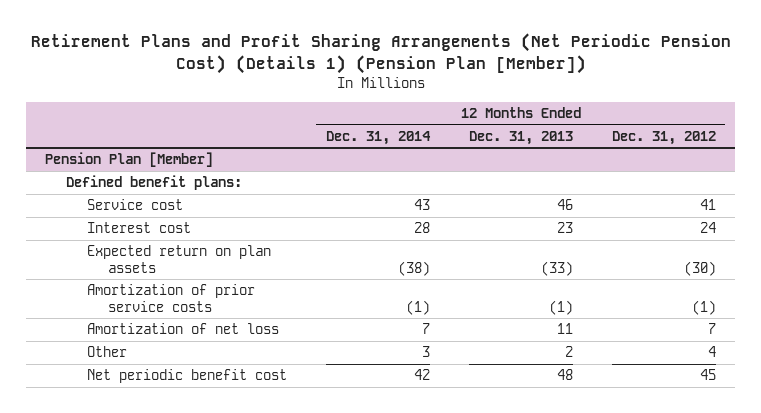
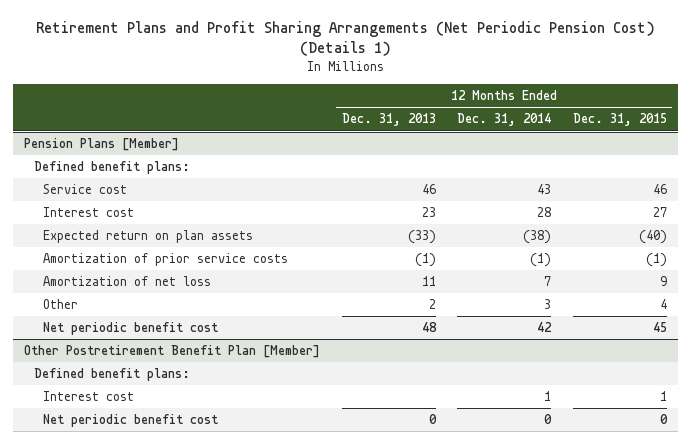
[30,33,731,74] Retirement Plans and Profit Sharing Arrangements (Net Periodic Pension Cost) (Details 1) (Pension Plan [Member]) -> [35,21,655,57] Retirement Plans and Profit Sharing Arrangements (Net Periodic Pension Cost) (Details 1)
[611,130,716,145] Dec. 31, 2012 -> none
none -> [573,113,668,127] Dec. 31, 2015
[45,152,214,168] Pension Plan [Member] -> [24,138,180,152] Pension Plans [Member]
none -> [24,345,321,359] Other Postretirement Benefit Plan [Member]
none -> [33,368,190,382] Defined benefit plans:
none -> [43,391,135,402] Interest cost
none -> [43,414,219,428] Net periodic benefit cost

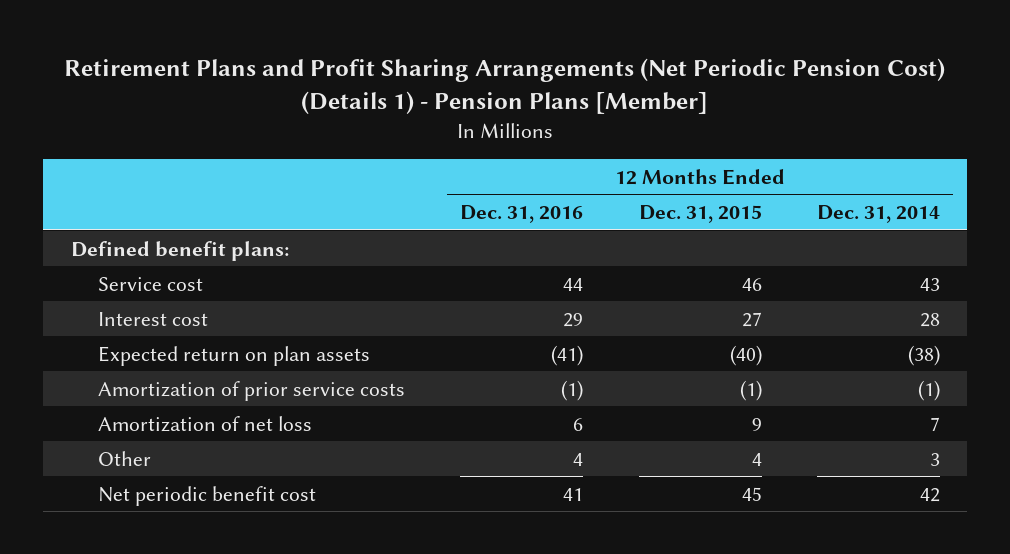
[35,21,655,57] Retirement Plans and Profit Sharing Arrangements (Net Periodic Pension Cost) (Details 1) -> [64,58,946,115] Retirement Plans and Profit Sharing Arrangements (Net Periodic Pension Cost) (Details 1) - Pension Plans [Member]
[341,113,436,127] Dec. 31, 2013 -> none
none -> [460,205,584,224] Dec. 31, 2016
[24,138,180,152] Pension Plans [Member] -> none
[24,345,321,359] Other Postretirement Benefit Plan [Member] -> none
[33,368,190,382] Defined benefit plans: -> none
[43,391,135,402] Interest cost -> none
[43,414,219,428] Net periodic benefit cost -> none

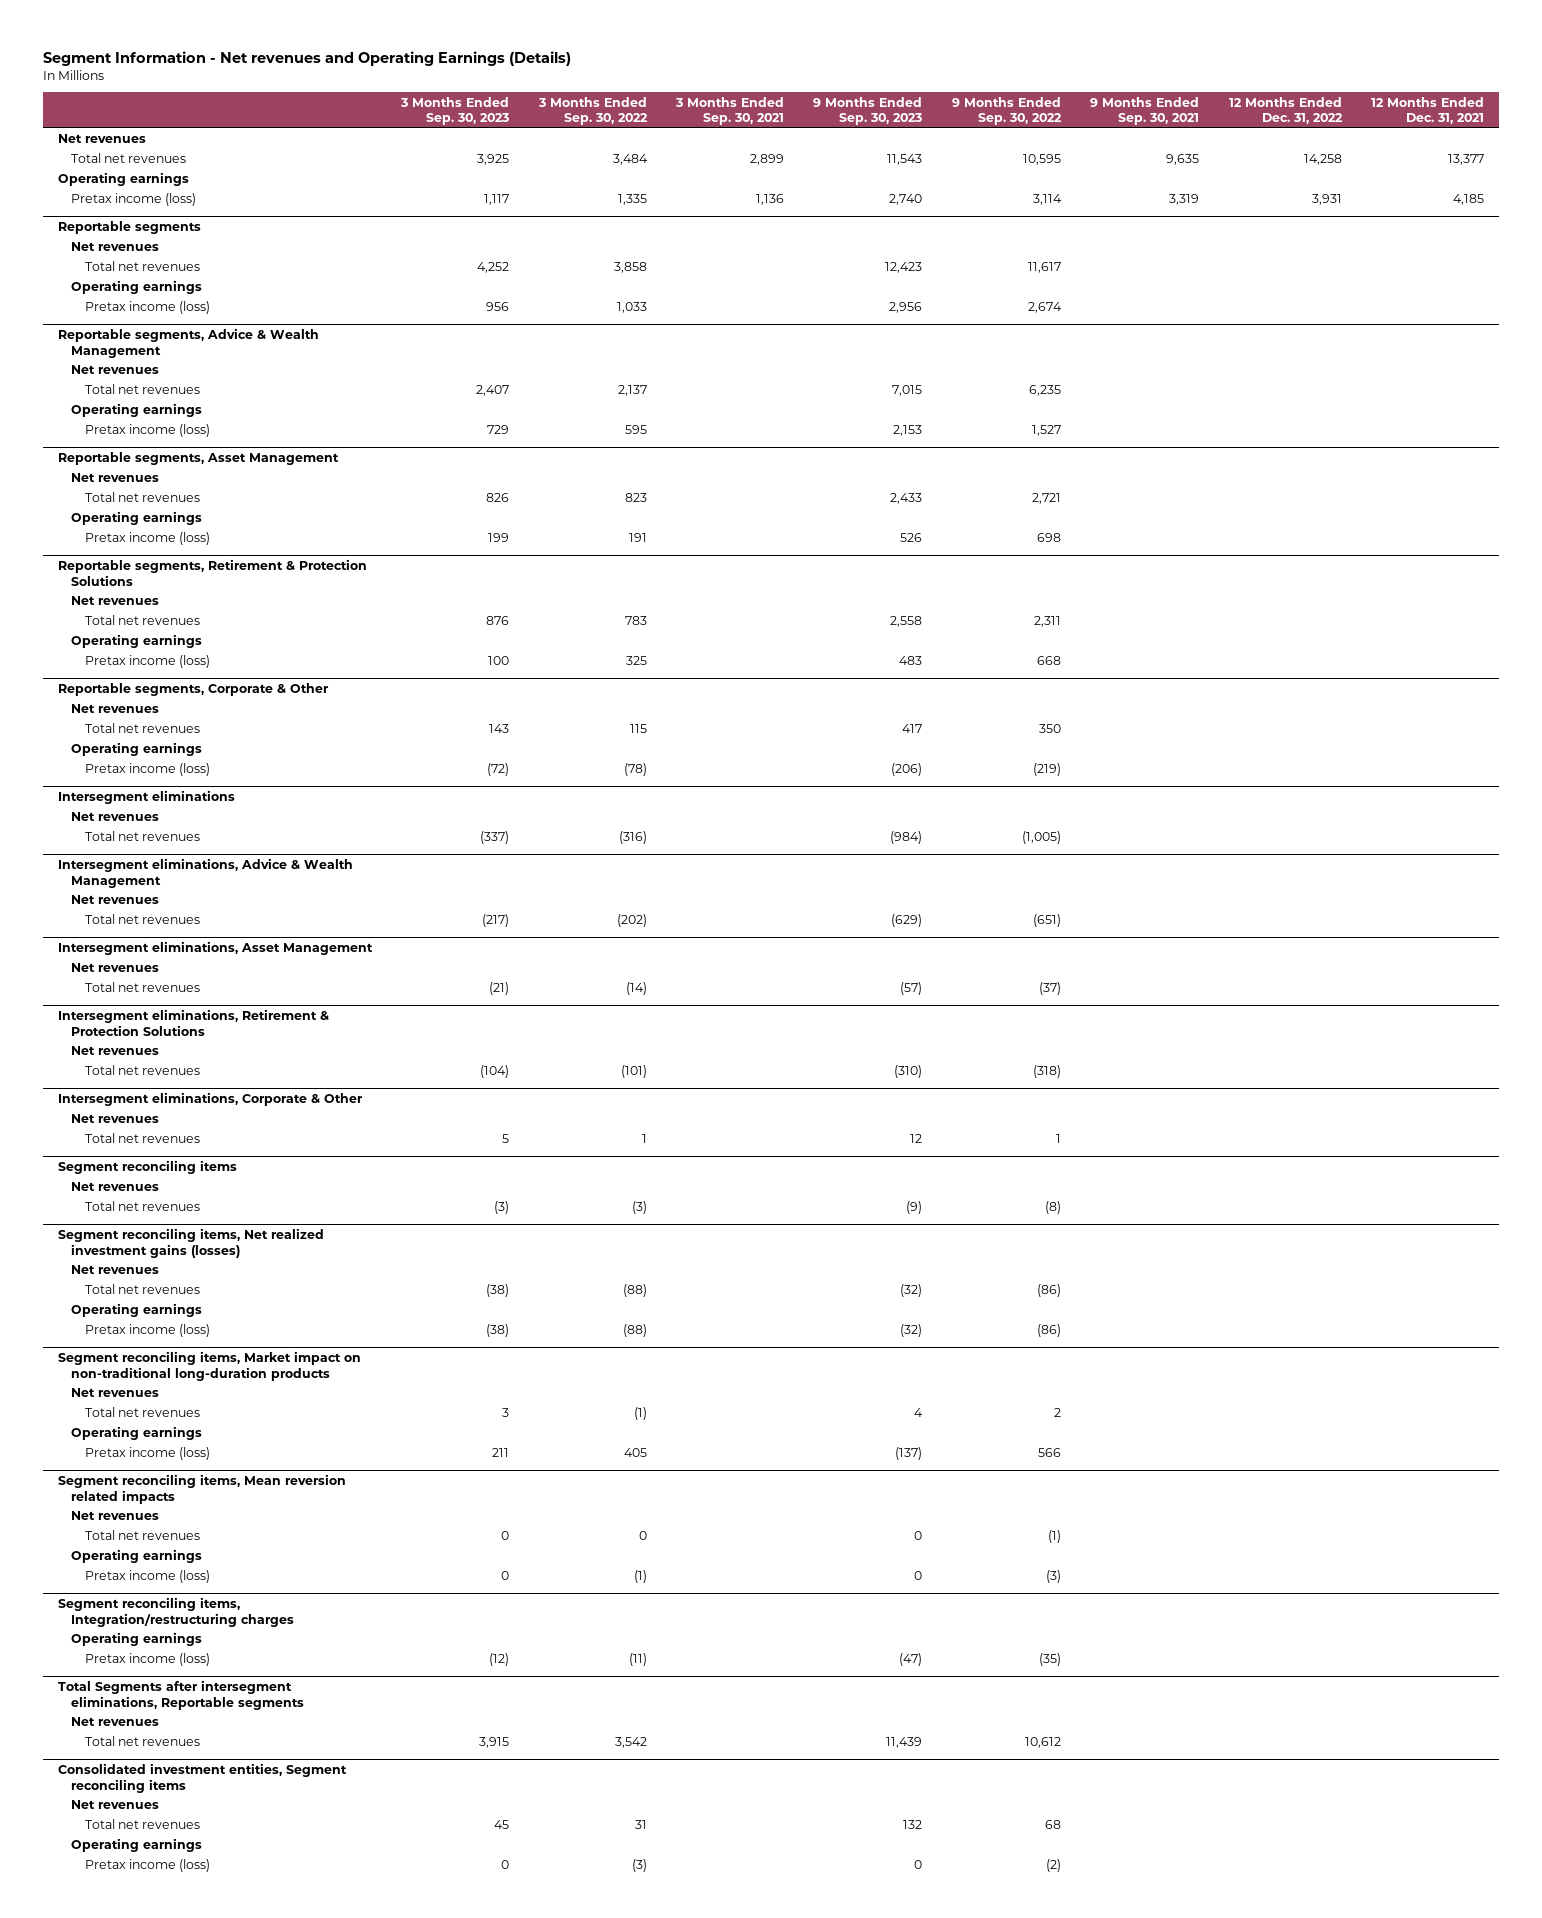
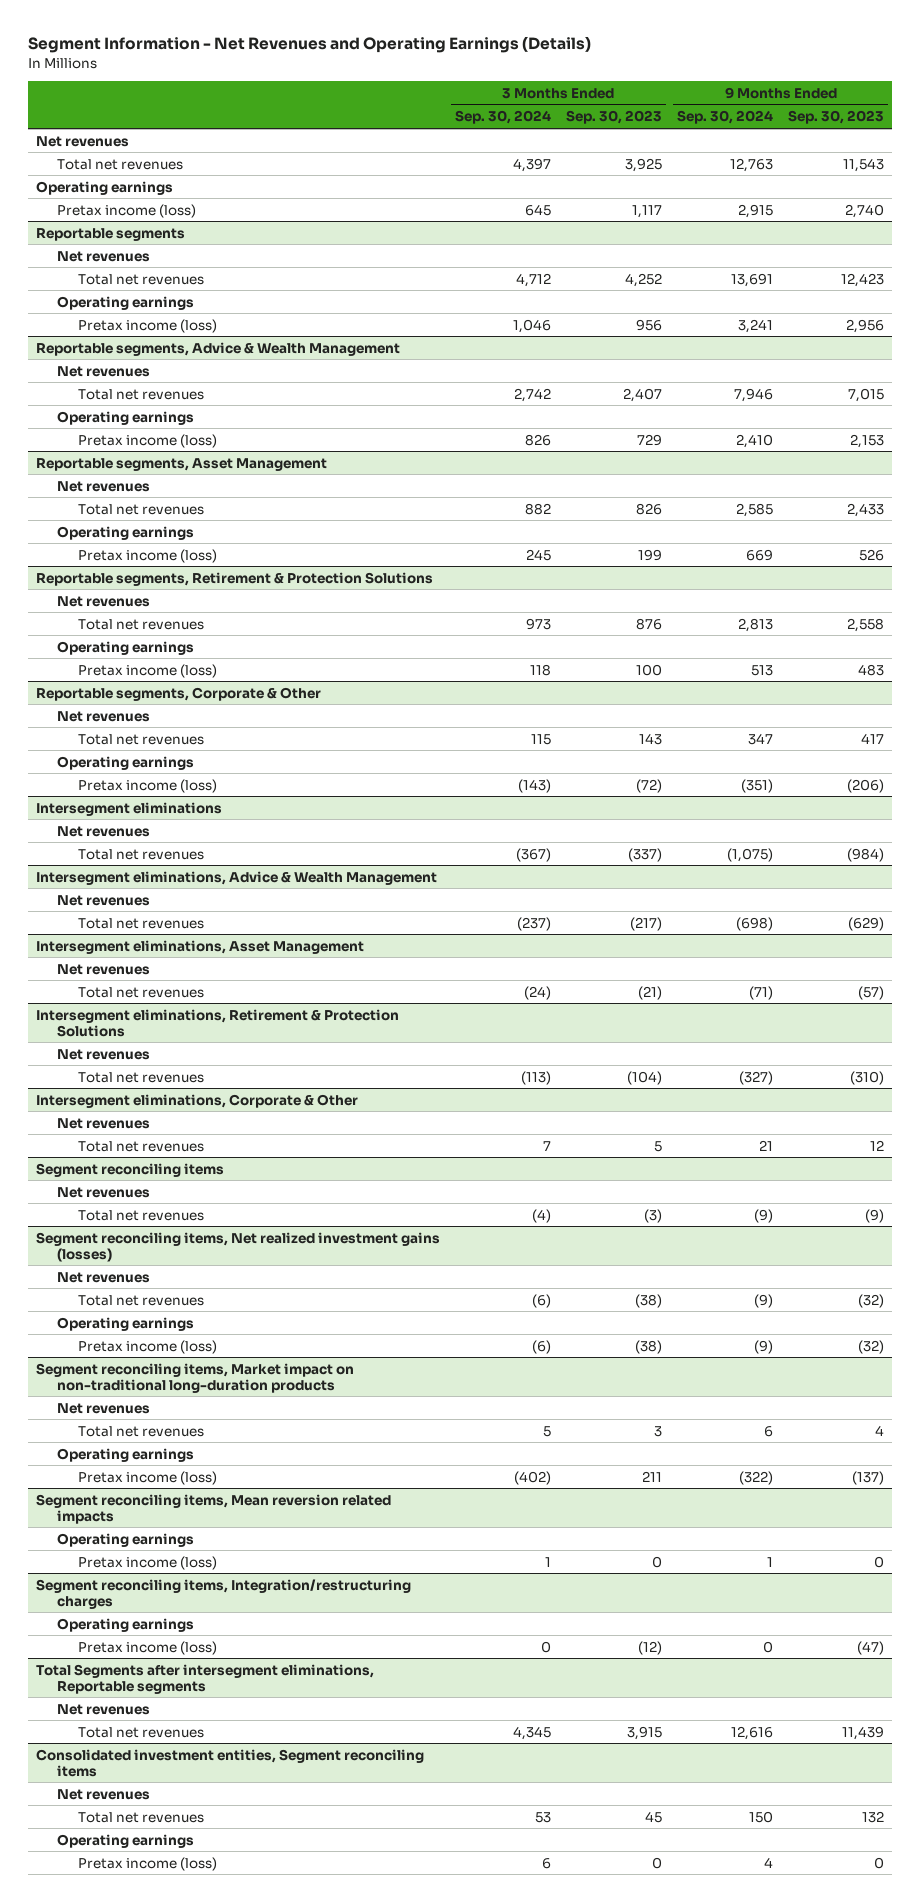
[43,50,572,66] Segment Information - Net revenues and Operating Earnings (Details) -> [28,36,592,54] Segment Information - Net Revenues and Operating Earnings (Details)
[537,96,648,126] 3 Months Ended Sep. 30, 2022 -> none
[675,96,785,126] 3 Months Ended Sep. 30, 2021 -> none
[951,96,1062,126] 9 Months Ended Sep. 30, 2022 -> none
[1090,96,1200,126] 9 Months Ended Sep. 30, 2021 -> none
[1228,96,1343,125] 12 Months Ended Dec. 31, 2022 -> none
[1370,96,1484,125] 12 Months Ended Dec. 31, 2021 -> none
none -> [454,110,551,125] Sep. 30, 2024
none -> [677,110,774,125] Sep. 30, 2024
[71,1511,160,1521] Net revenues -> none
[84,1530,200,1541] Total net revenues -> none

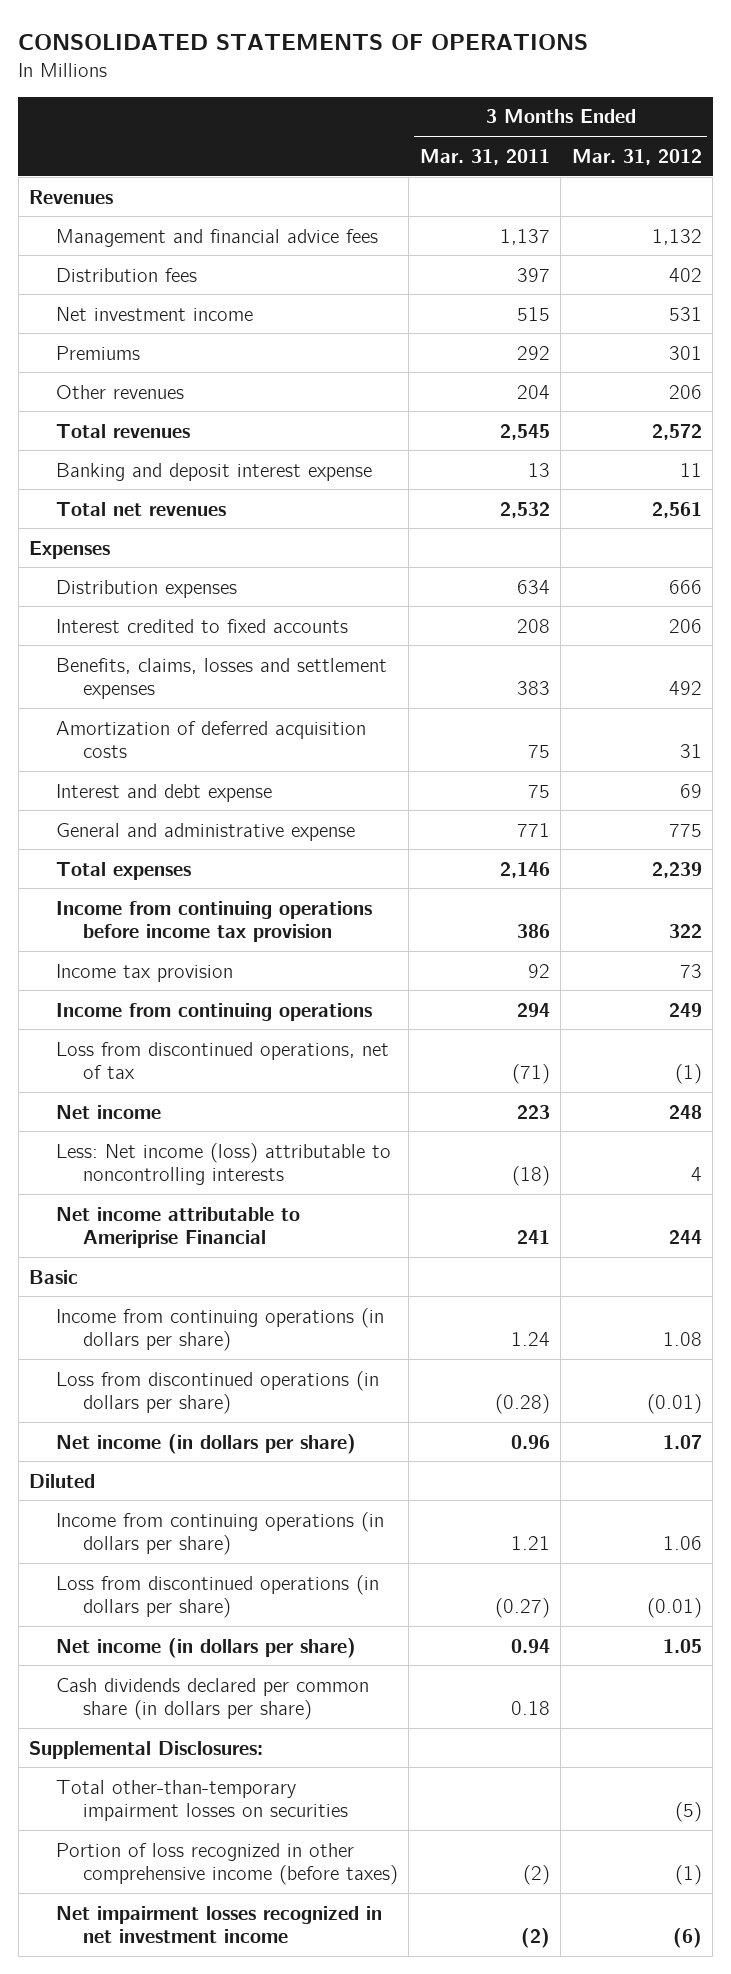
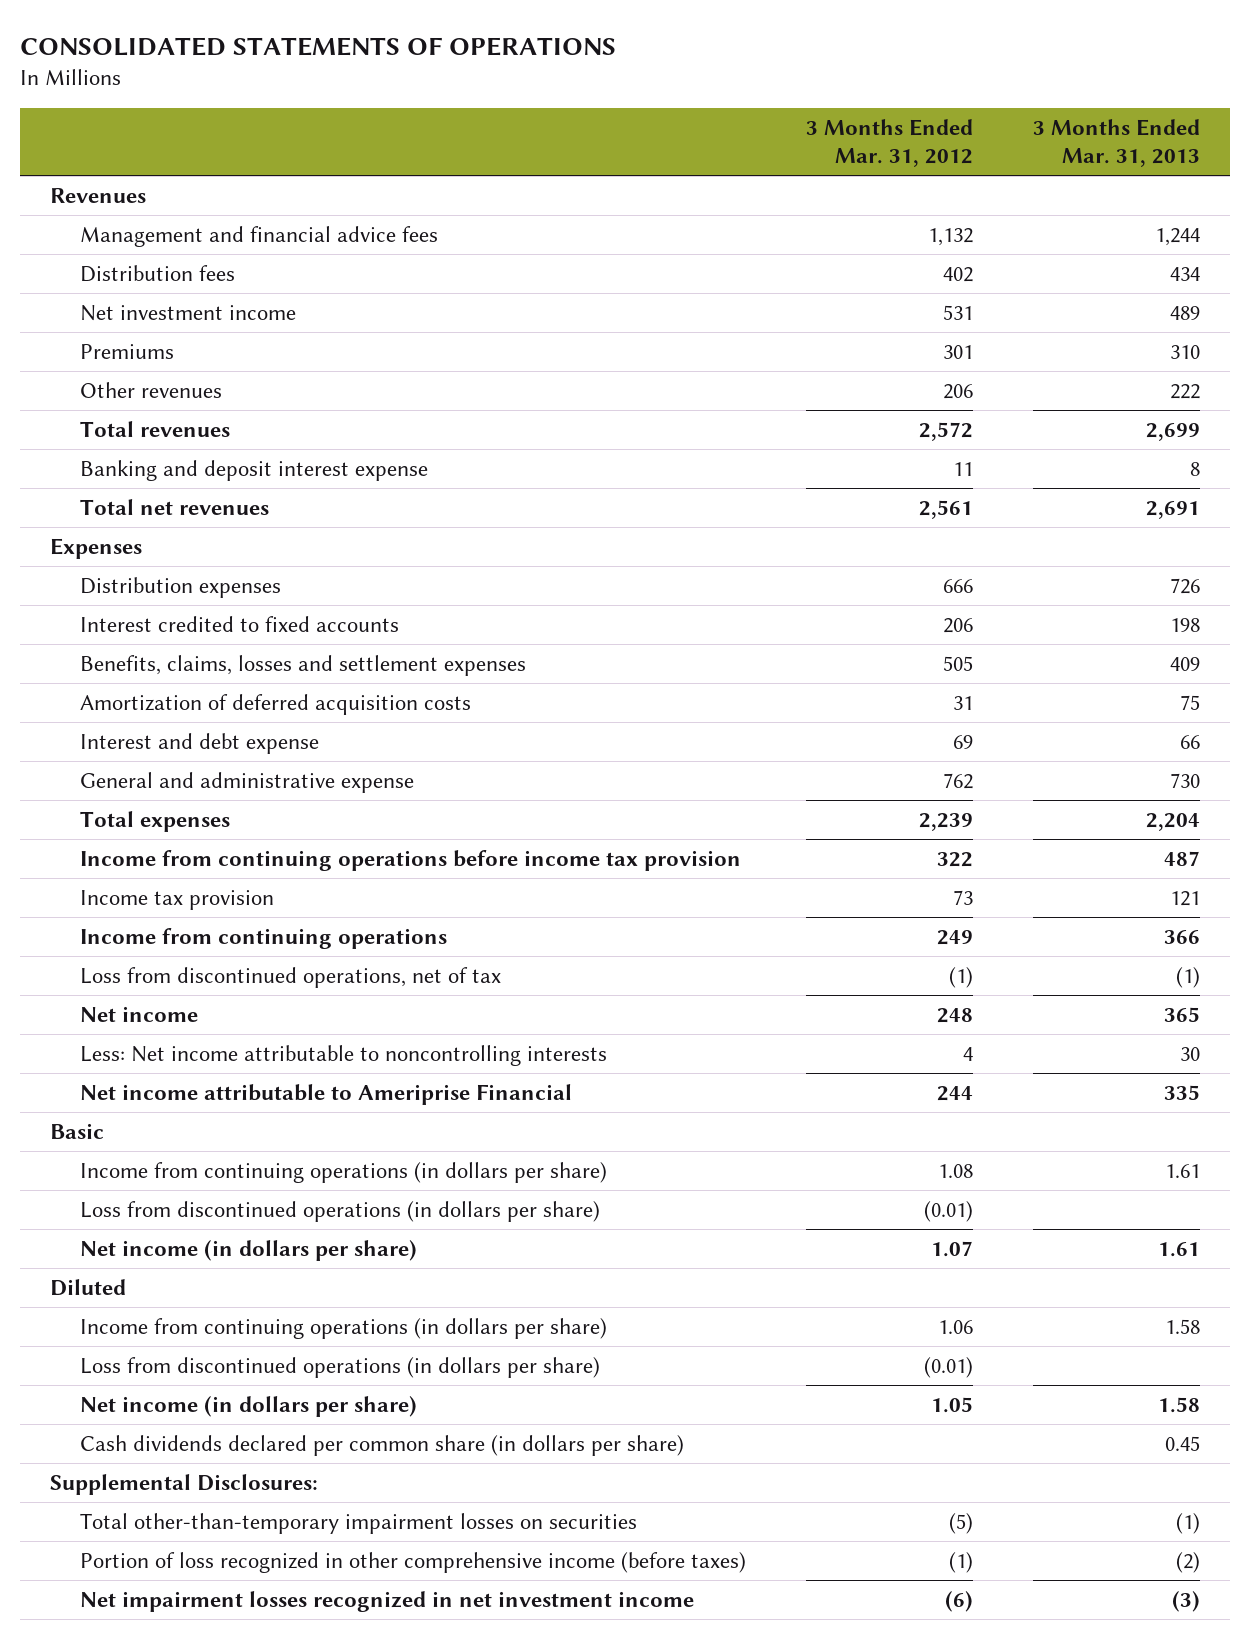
[419,148,550,165] Mar. 31, 2011 -> none
none -> [1032,119,1200,168] 3 Months Ended Mar. 31, 2013
[668,681,702,696] 492 -> [943,655,974,671] 505
[668,823,702,837] 775 -> [943,772,974,789] 762
[56,1142,392,1186] Less: Net income (loss) attributable to noncontrolling interests -> [80,1044,608,1066] Less: Net income attributable to noncontrolling interests

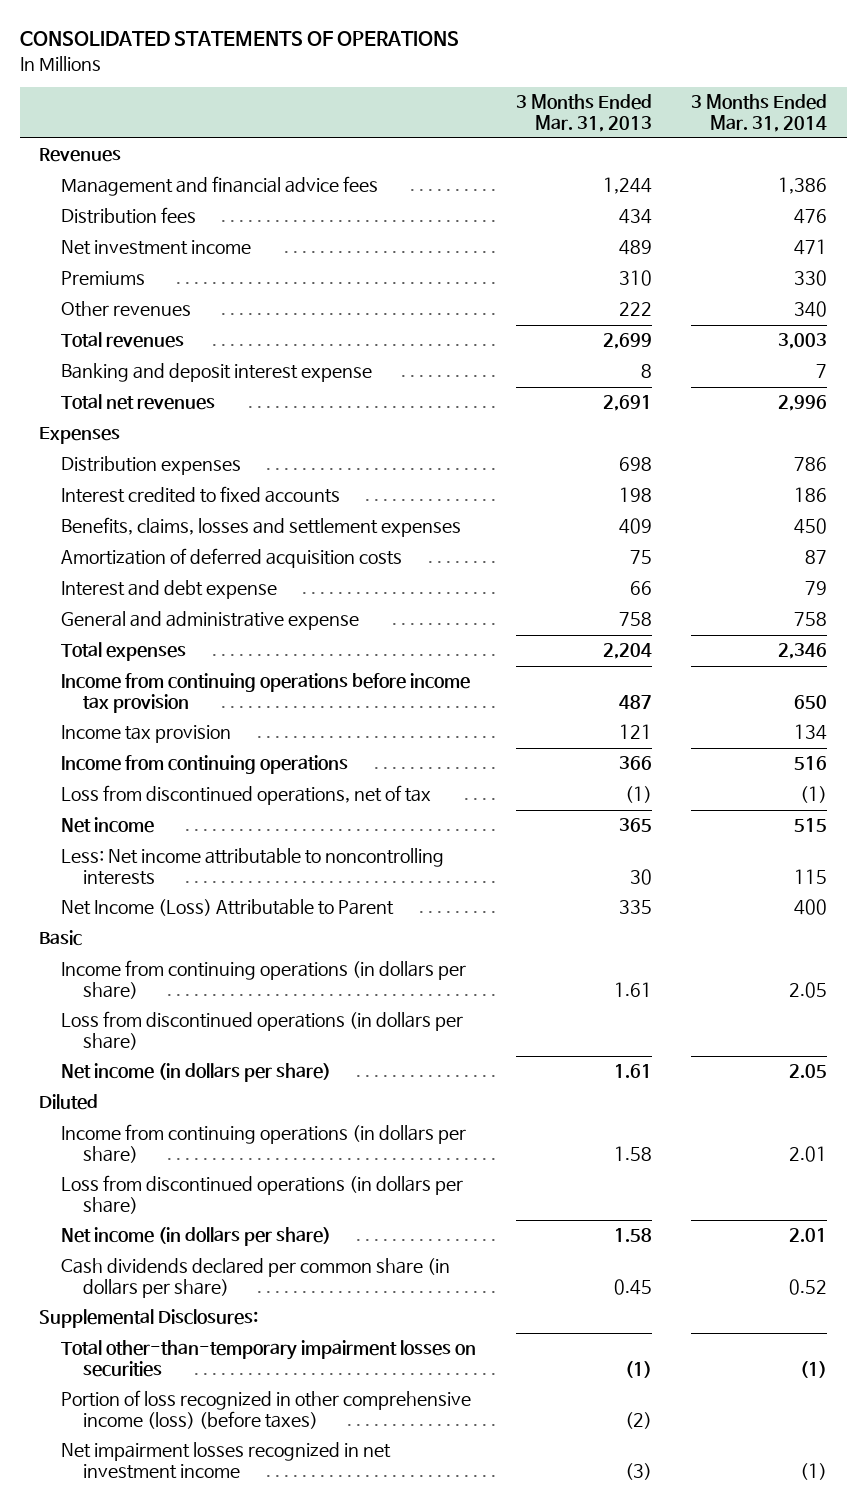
[806,119,974,168] 3 Months Ended Mar. 31, 2012 -> none
none -> [691,94,828,132] 3 Months Ended Mar. 31, 2014
[1169,577,1200,594] 726 -> [618,457,652,472] 698
[1169,772,1200,788] 730 -> [618,612,652,627] 758
[80,1083,573,1105] Net income attributable to Ameriprise Financial -> [61,899,395,917] Net Income (Loss) Attributable to Parent
[80,1551,747,1573] Portion of loss recognized in other comprehensive income (before taxes) -> [61,1390,472,1429] Portion of loss recognized in other comprehensive income (loss) (before taxes)

